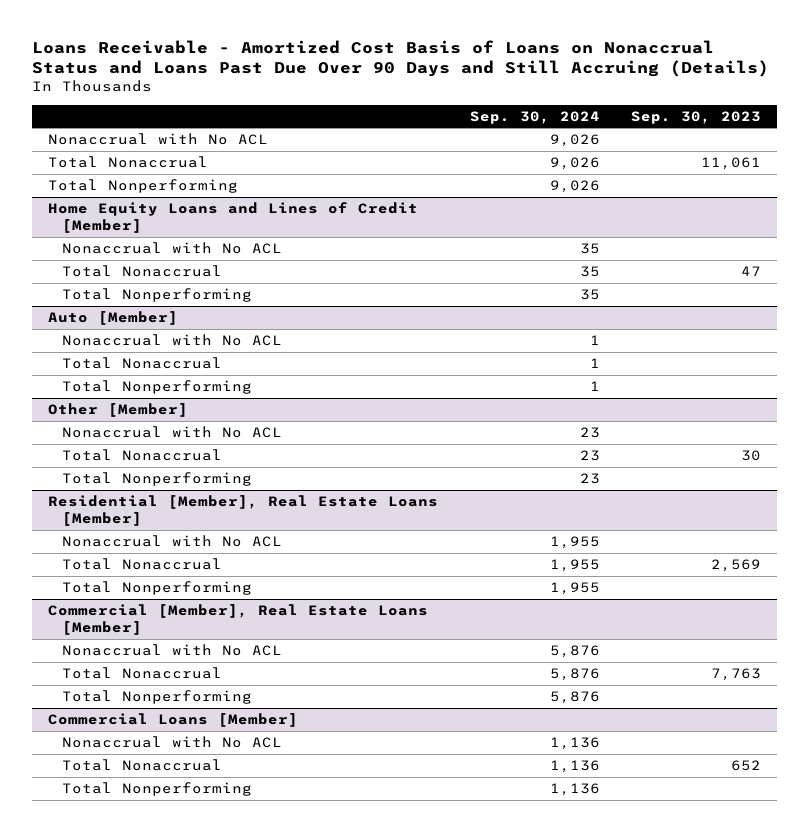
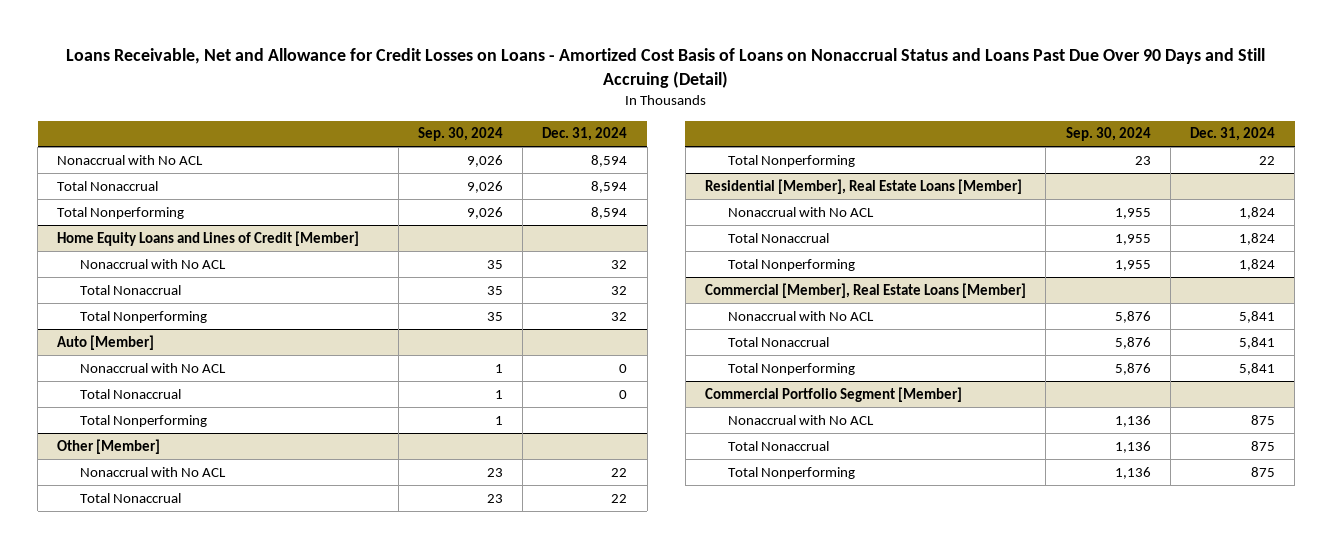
[32,39,770,78] Loans Receivable - Amortized Cost Basis of Loans on Nonaccrual Status and Loans Past Due Over 90 Days and Still Accruing (Details) -> [66,48,1266,88] Loans Receivable, Net and Allowance for Credit Losses on Loans - Amortized Cost Basis of Loans on Nonaccrual Status and Loans Past Due Over 90 Days and Still Accruing (Detail)
[631,110,762,124] Sep. 30, 2023 -> none
none -> [542,127,628,142] Dec. 31, 2024
[47,713,298,728] Commercial Loans [Member] -> [705,386,963,402] Commercial Portfolio Segment [Member]

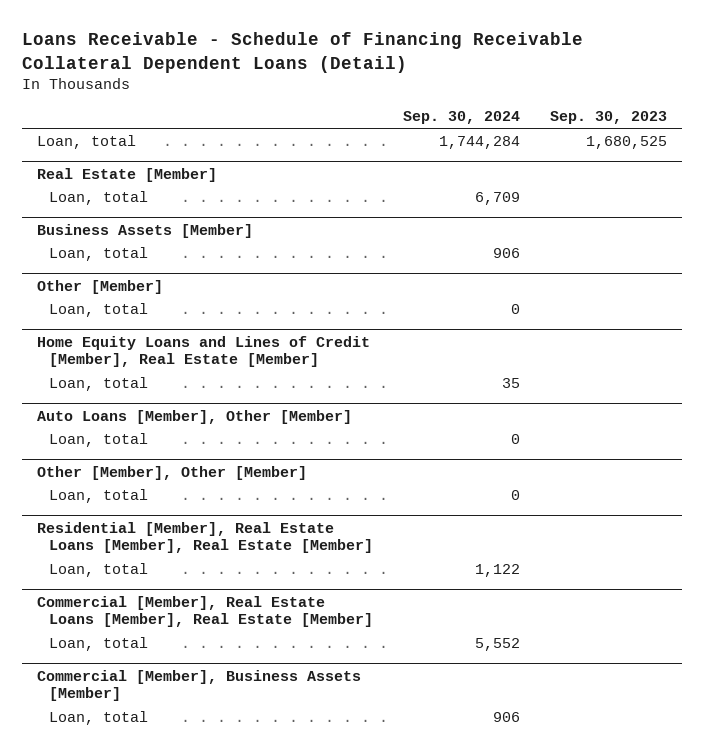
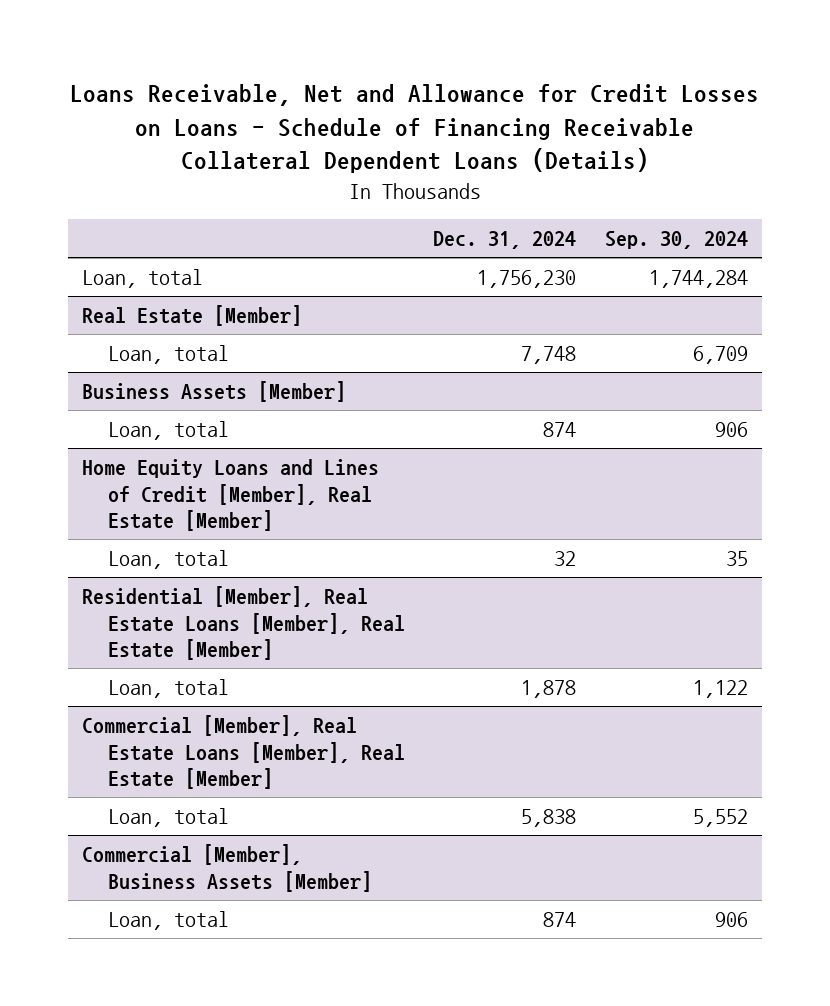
[21,32,583,73] Loans Receivable - Schedule of Financing Receivable Collateral Dependent Loans (Detail) -> [69,84,759,174] Loans Receivable, Net and Allowance for Credit Losses on Loans - Schedule of Financing Receivable Collateral Dependent Loans (Details)
[550,111,668,125] Sep. 30, 2023 -> none
none -> [433,230,577,249] Dec. 31, 2024
[36,279,163,294] Other [Member] -> none
[49,302,149,317] Loan, total -> none
[36,409,352,424] Auto Loans [Member], Other [Member] -> none
[49,432,149,447] Loan, total -> none
[36,465,307,480] Other [Member], Other [Member] -> none
[49,488,149,503] Loan, total -> none

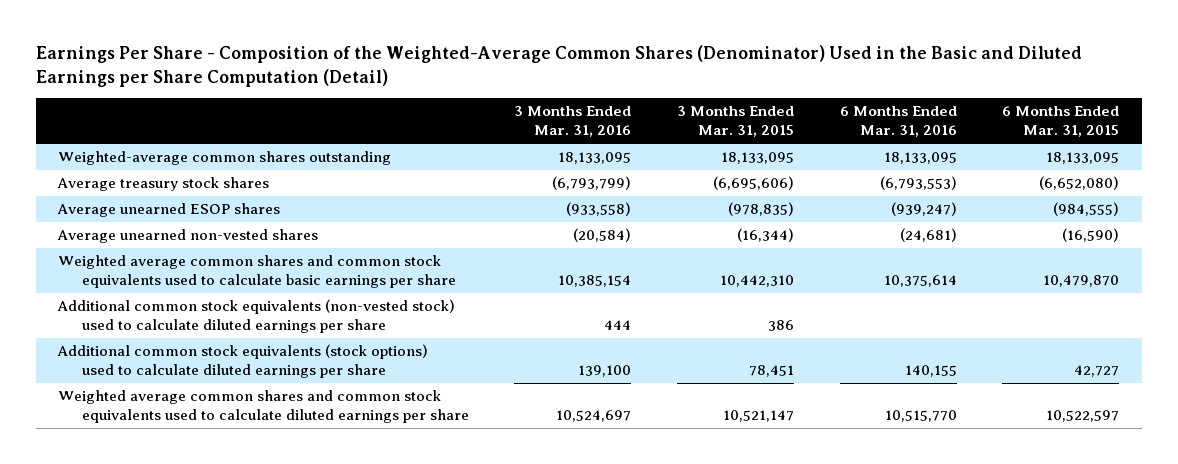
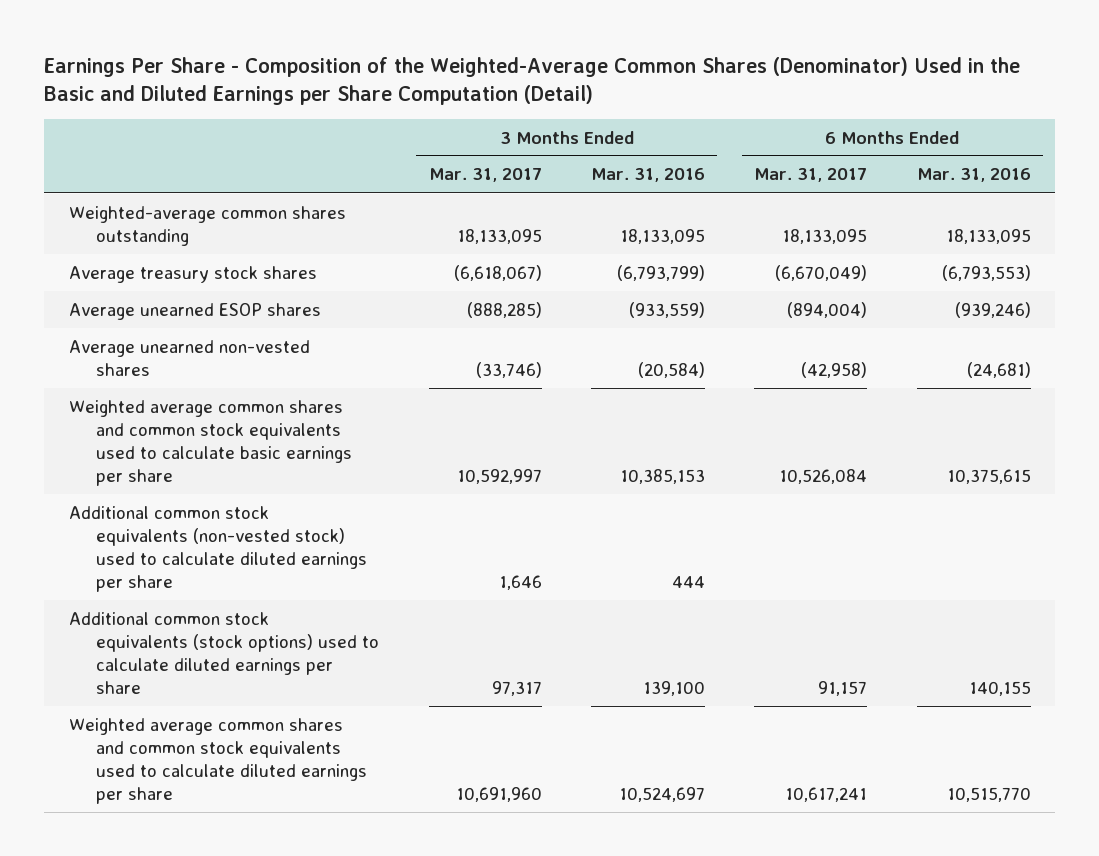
[677,106,795,138] 3 Months Ended Mar. 31, 2015 -> none
[1002,106,1120,138] 6 Months Ended Mar. 31, 2015 -> none
none -> [428,168,542,183] Mar. 31, 2017
none -> [754,168,868,183] Mar. 31, 2017
[566,202,632,217] (933,558) -> [628,301,705,318] (933,559)
[890,202,957,217] (939,247) -> [954,301,1031,318] (939,246)
[558,275,632,288] 10,385,154 -> [619,469,705,485] 10,385,153
[883,275,957,288] 10,375,614 -> [946,469,1031,485] 10,375,615

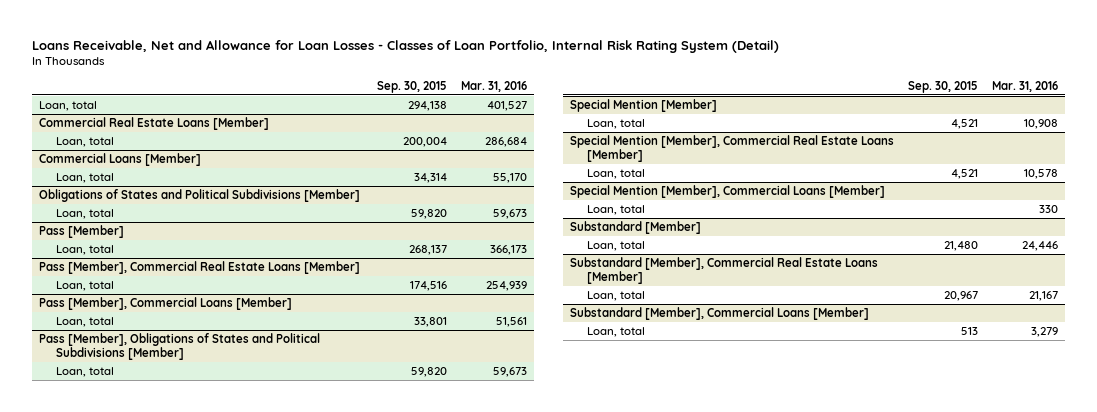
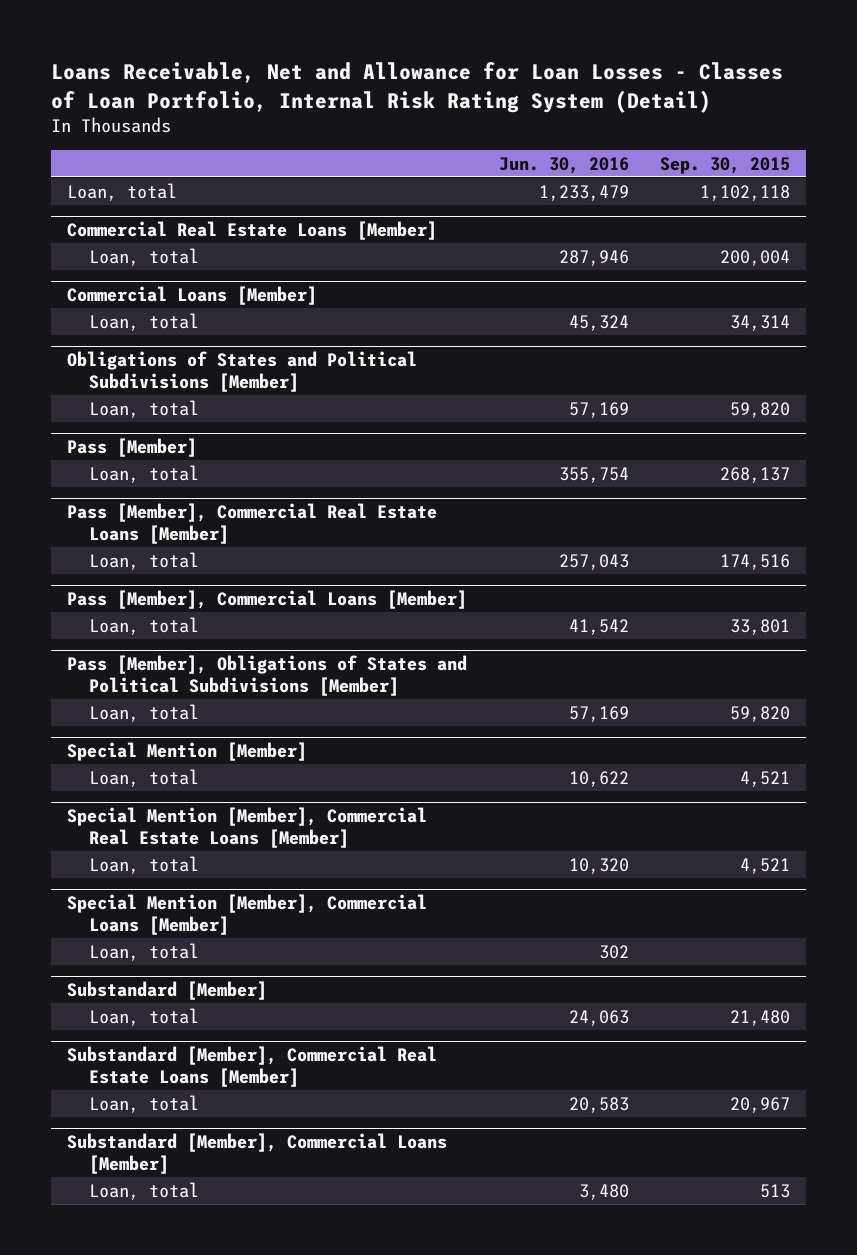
[461,80,528,92] Mar. 31, 2016 -> none
none -> [498,156,629,174] Jun. 30, 2016
[407,101,447,112] 294,138 -> [700,184,791,201] 1,102,118

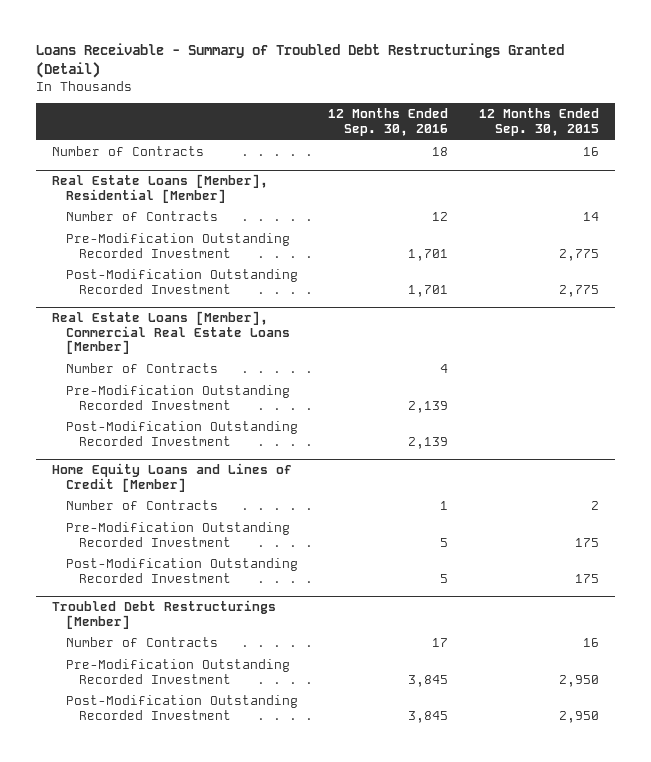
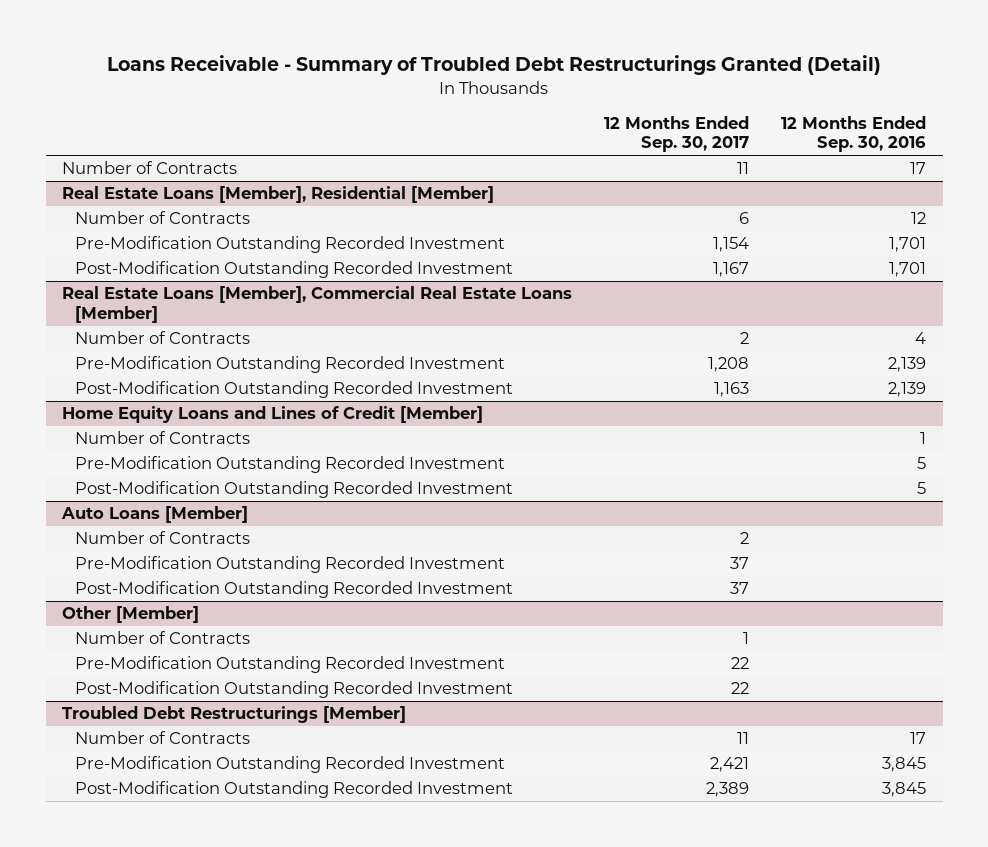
[479,108,600,136] 12 Months Ended Sep. 30, 2015 -> none
none -> [604,115,750,153] 12 Months Ended Sep. 30, 2017
[432,147,449,157] 18 -> [910,162,927,175] 17
none -> [60,506,248,524] Auto Loans [Member]
none -> [75,531,251,545] Number of Contracts
none -> [75,556,506,574] Pre-Modification Outstanding Recorded Investment
none -> [75,581,514,599] Post-Modification Outstanding Recorded Investment
none -> [61,606,199,624] Other [Member]
none -> [75,631,251,645] Number of Contracts
none -> [75,656,506,674] Pre-Modification Outstanding Recorded Investment
none -> [75,681,514,699] Post-Modification Outstanding Recorded Investment

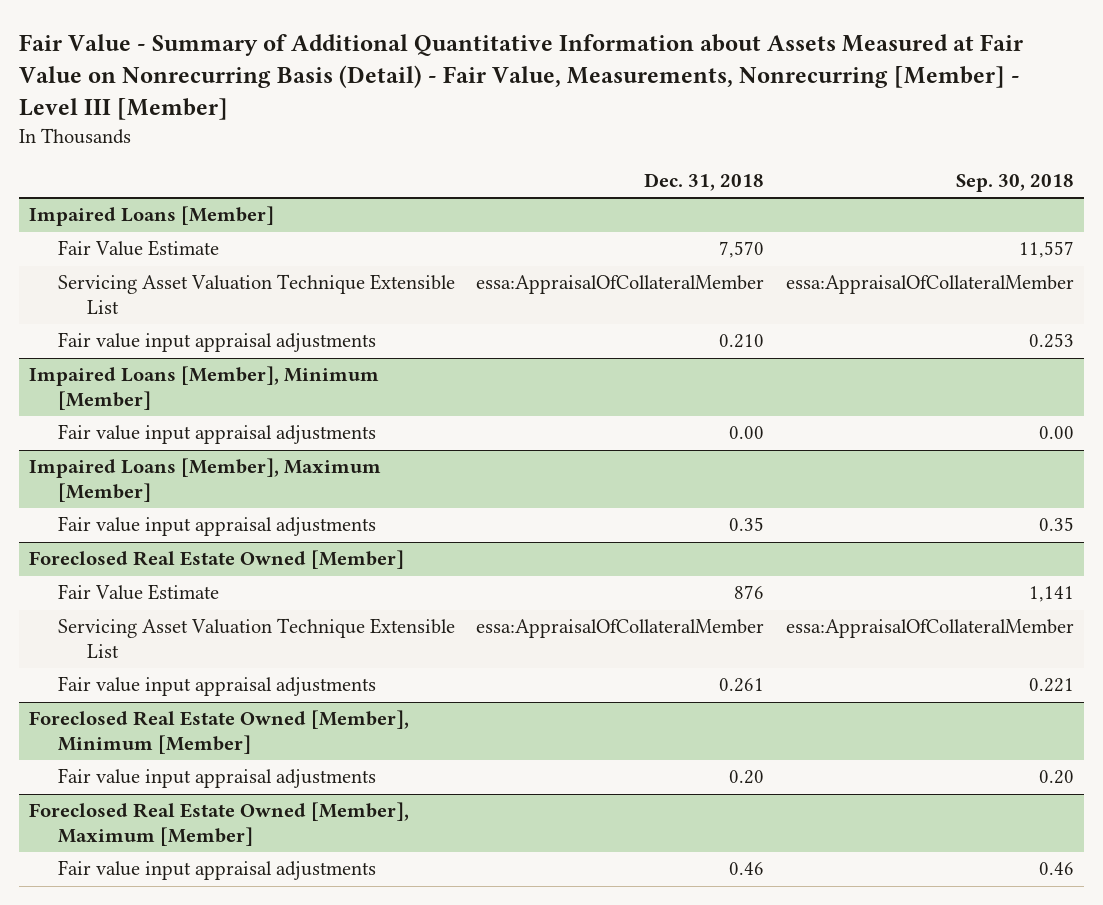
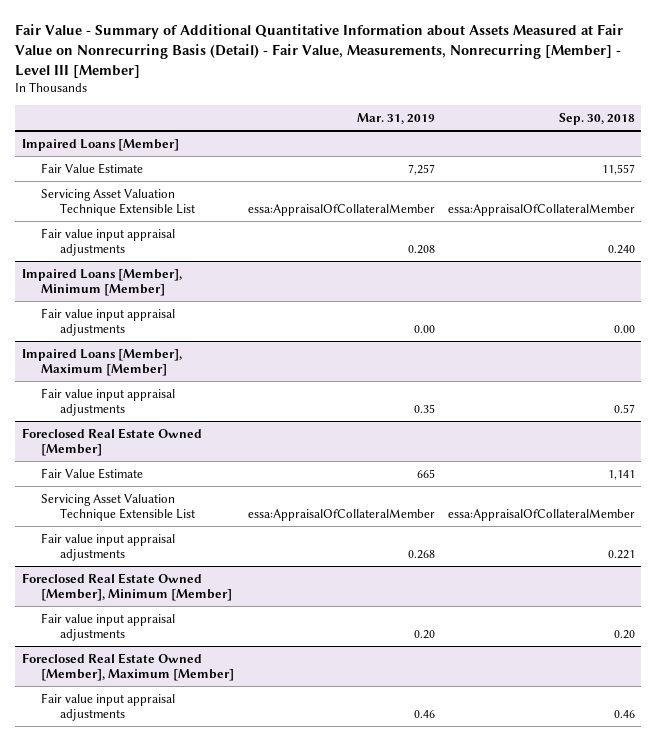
[644,173,765,192] Dec. 31, 2018 -> none
none -> [356,112,435,124] Mar. 31, 2019
[1028,333,1074,349] 0.253 -> [607,244,635,254] 0.240
[1038,517,1074,532] 0.35 -> [613,403,635,413] 0.57

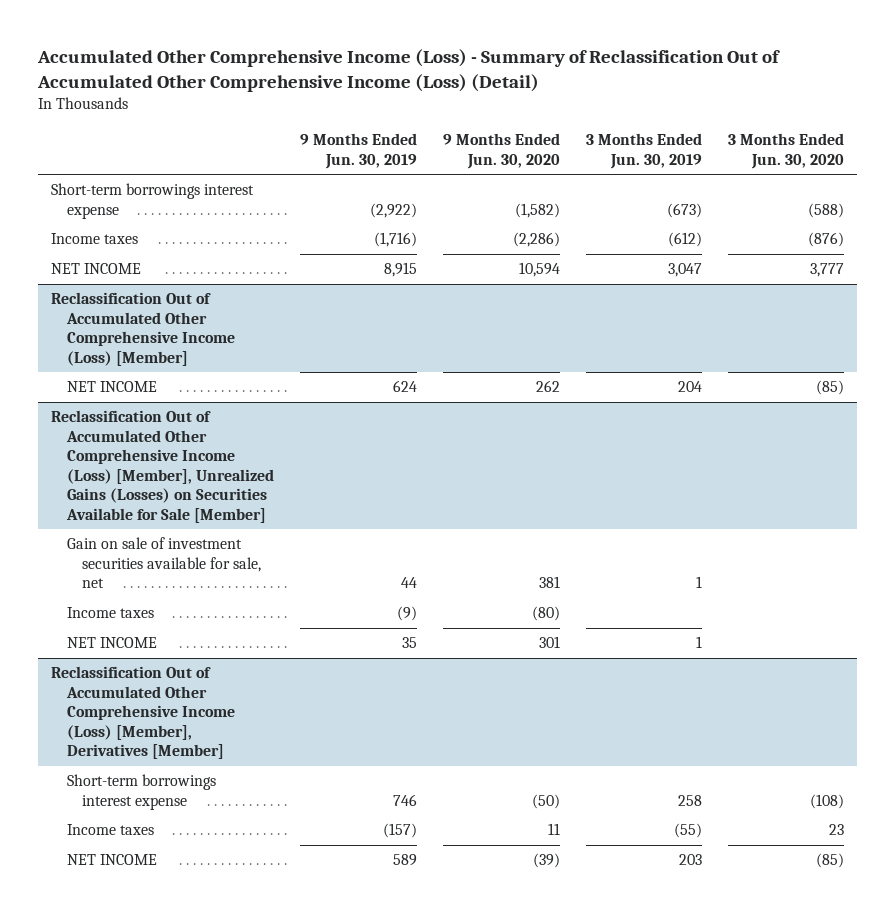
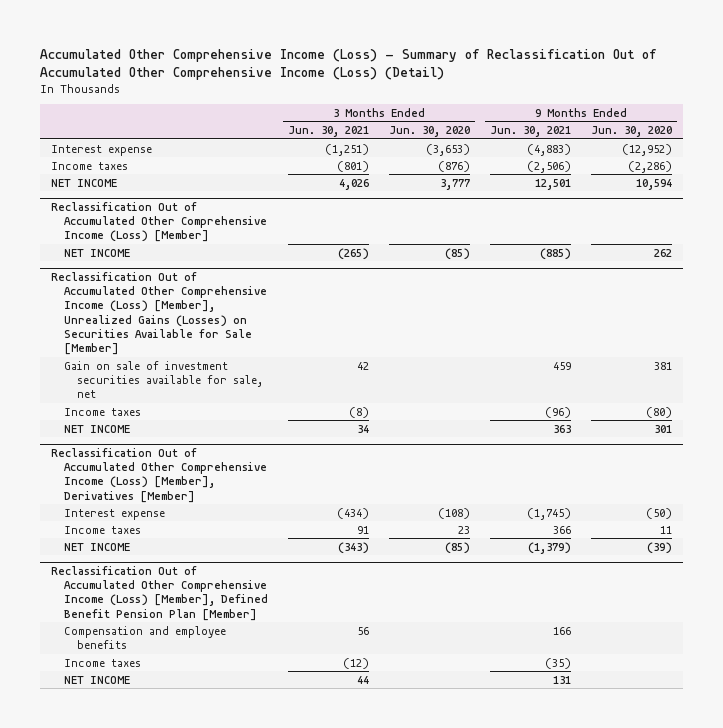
[299,133,417,169] 9 Months Ended Jun. 30, 2019 -> none
[585,133,702,169] 3 Months Ended Jun. 30, 2019 -> none
none -> [287,125,369,137] Jun. 30, 2021
none -> [490,125,572,137] Jun. 30, 2021
[51,183,255,219] Short-term borrowings interest expense -> none
none -> [50,144,152,156] Interest expense
[66,774,216,810] Short-term borrowings interest expense -> [63,508,165,520] Interest expense
none -> [50,565,268,621] Reclassification Out of Accumulated Other Comprehensive Income (Loss) [Member], Defined Benefit Pension Plan [Member]
none -> [63,625,226,649] Compensation and employee benefits
none -> [63,658,141,667] Income taxes
none -> [63,675,130,684] NET INCOME

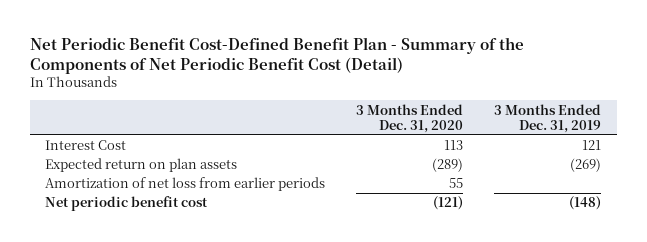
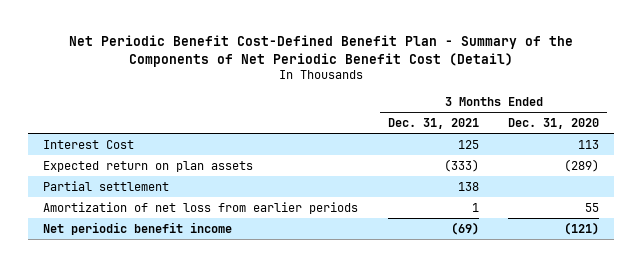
[494,103,602,134] 3 Months Ended Dec. 31, 2019 -> none
none -> [387,117,479,129] Dec. 31, 2021
none -> [43,180,170,191] Partial settlement
[45,196,209,212] Net periodic benefit cost -> [43,221,233,235] Net periodic benefit income

